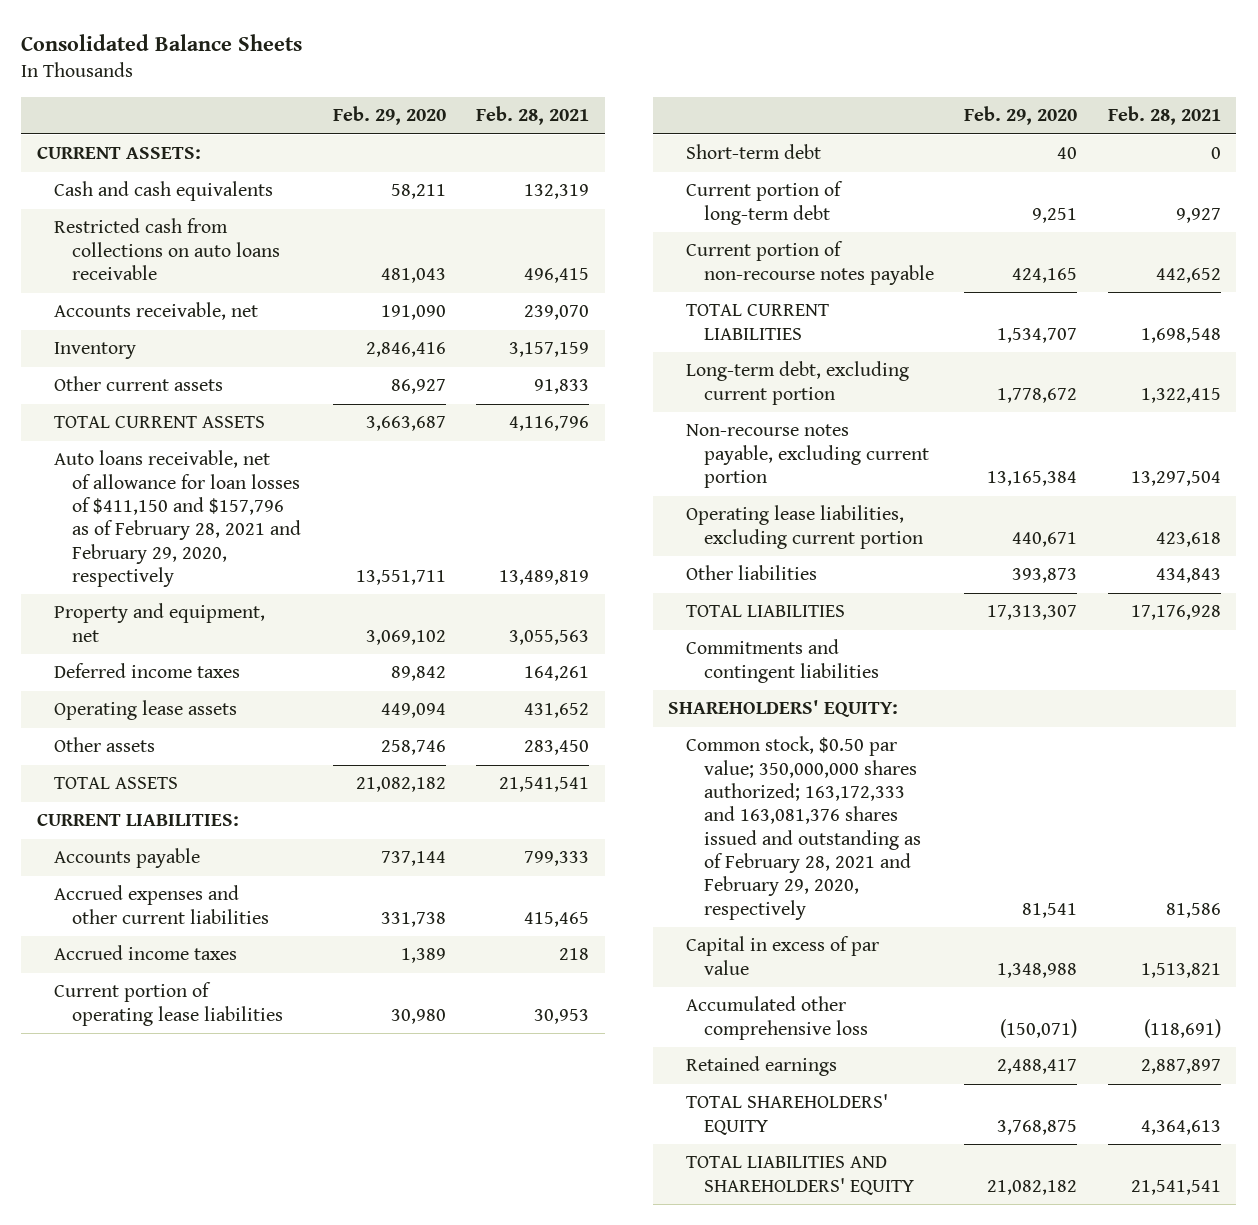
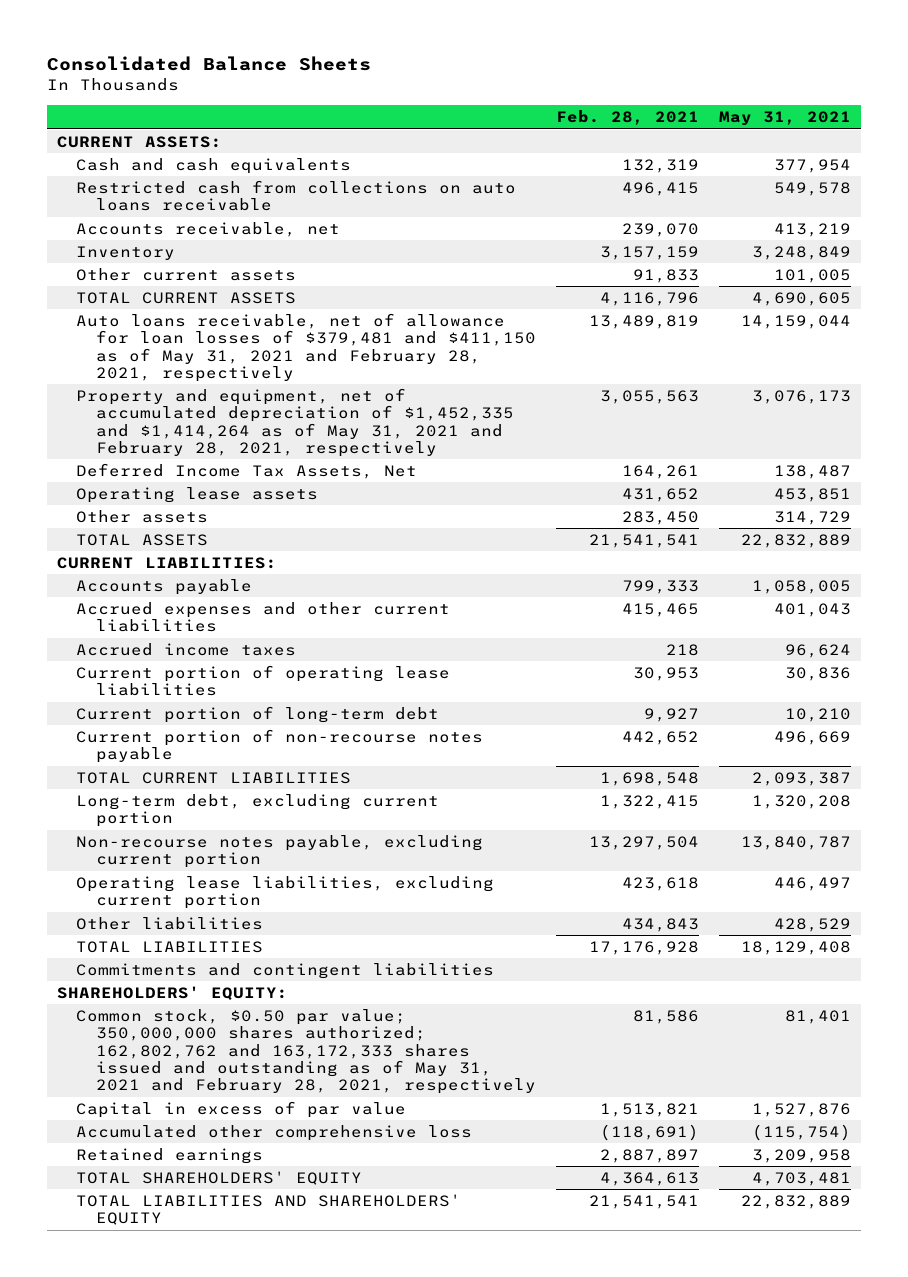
[332,106,446,126] Feb. 29, 2020 -> none
none -> [719,111,852,127] May 31, 2021
[54,450,301,587] Auto loans receivable, net of allowance for loan losses of $411,150 and $157,796 as of February 28, 2021 and February 29, 2020, respectively -> [76,312,536,383] Auto loans receivable, net of allowance for loan losses of $379,481 and $411,150 as of May 31, 2021 and February 28, 2021, respectively
[54,603,266,642] Property and equipment, net -> [76,387,514,458] Property and equipment, net of accumulated depreciation of $1,452,335 and $1,414,264 as of May 31, 2021 and February 28, 2021, respectively
[54,663,241,679] Deferred income taxes -> [76,462,418,479] Deferred Income Tax Assets, Net
[685,144,821,160] Short-term debt -> none
[685,736,921,920] Common stock, $0.50 par value; 350,000,000 shares authorized; 163,172,333 and 163,081,376 shares issued and outstanding as of February 28, 2021 and February 29, 2020, respectively -> [76,1008,536,1095] Common stock, $0.50 par value; 350,000,000 shares authorized; 162,802,762 and 163,172,333 shares issued and outstanding as of May 31, 2021 and February 28, 2021, respectively

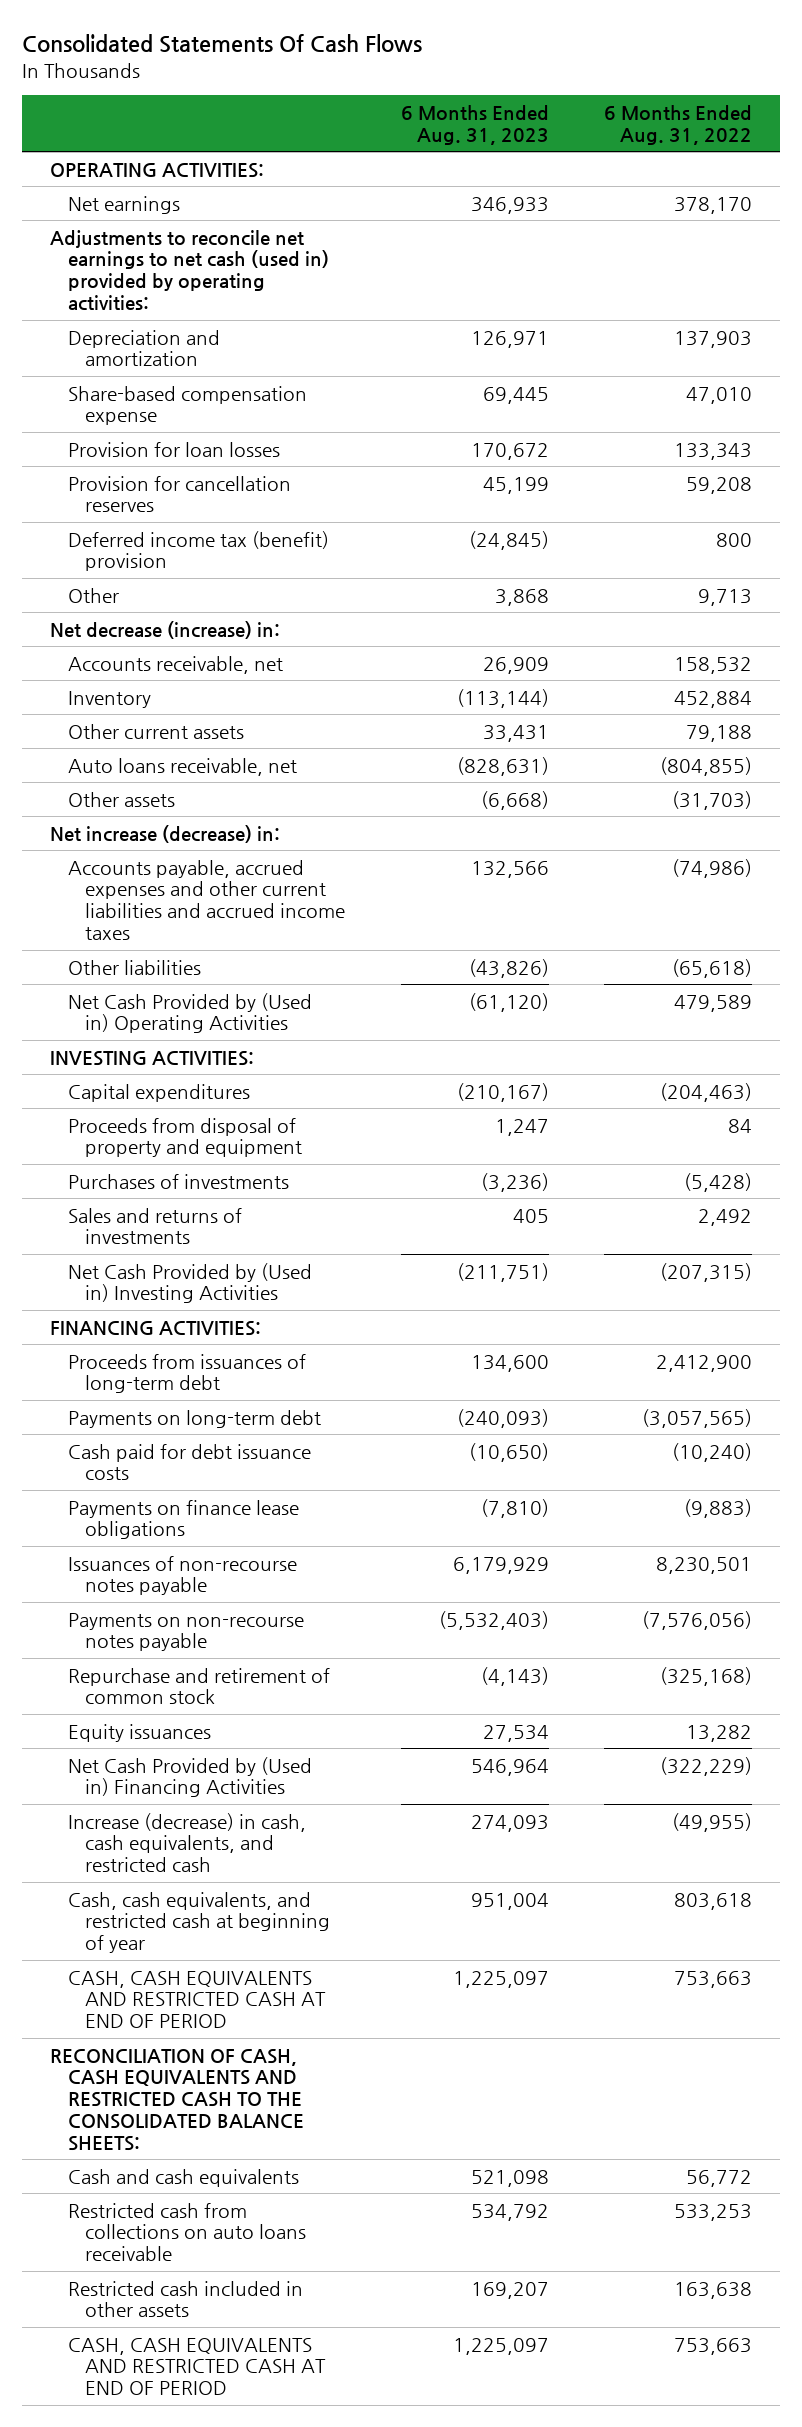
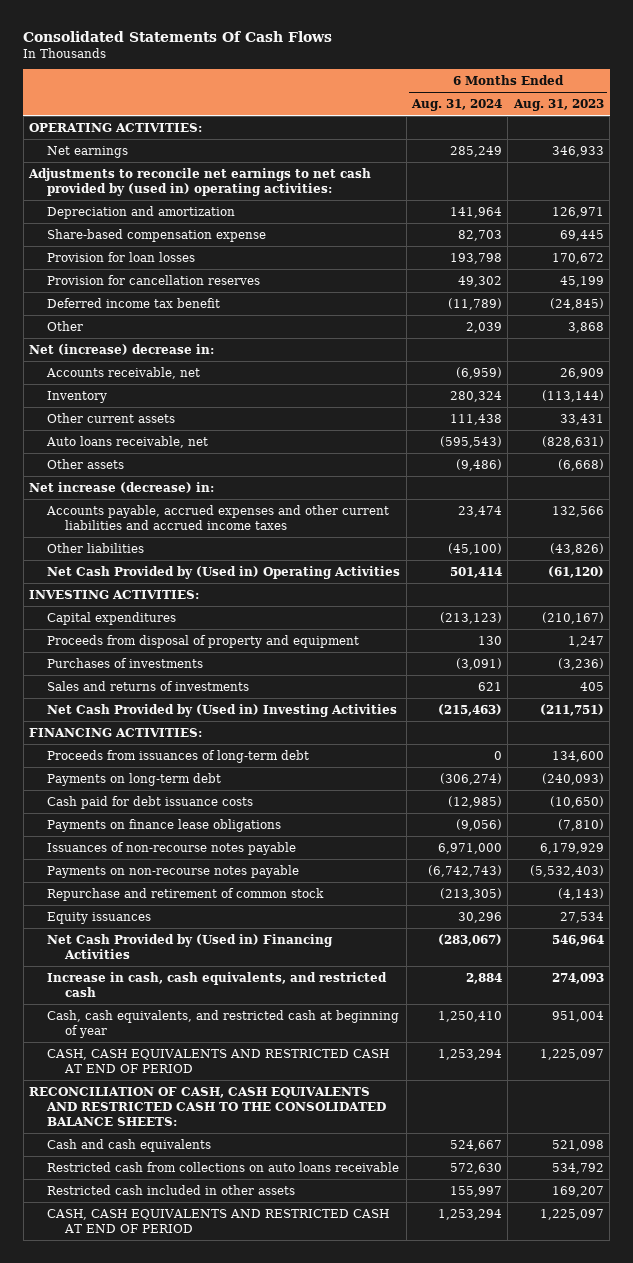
[604,105,753,145] 6 Months Ended Aug. 31, 2022 -> none
none -> [410,98,502,111] Aug. 31, 2024
[49,229,329,312] Adjustments to reconcile net earnings to net cash (used in) provided by operating activities: -> [28,167,372,196] Adjustments to reconcile net earnings to net cash provided by (used in) operating activities:
[67,530,329,572] Deferred income tax (benefit) provision -> [47,297,221,308] Deferred income tax benefit
[49,620,280,639] Net decrease (increase) in: -> [29,343,215,355] Net (increase) decrease in:
[67,1812,306,1873] Increase (decrease) in cash, cash equivalents, and restricted cash -> [47,971,388,997] Increase in cash, cash equivalents, and restricted cash

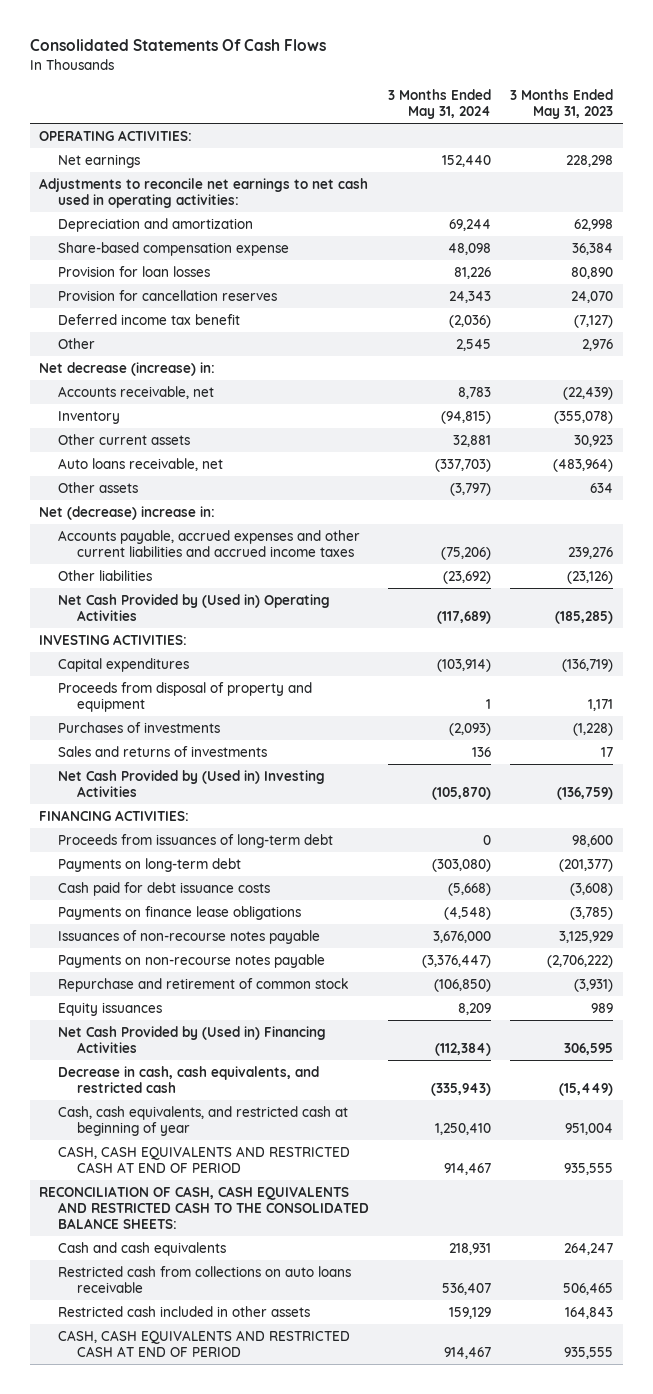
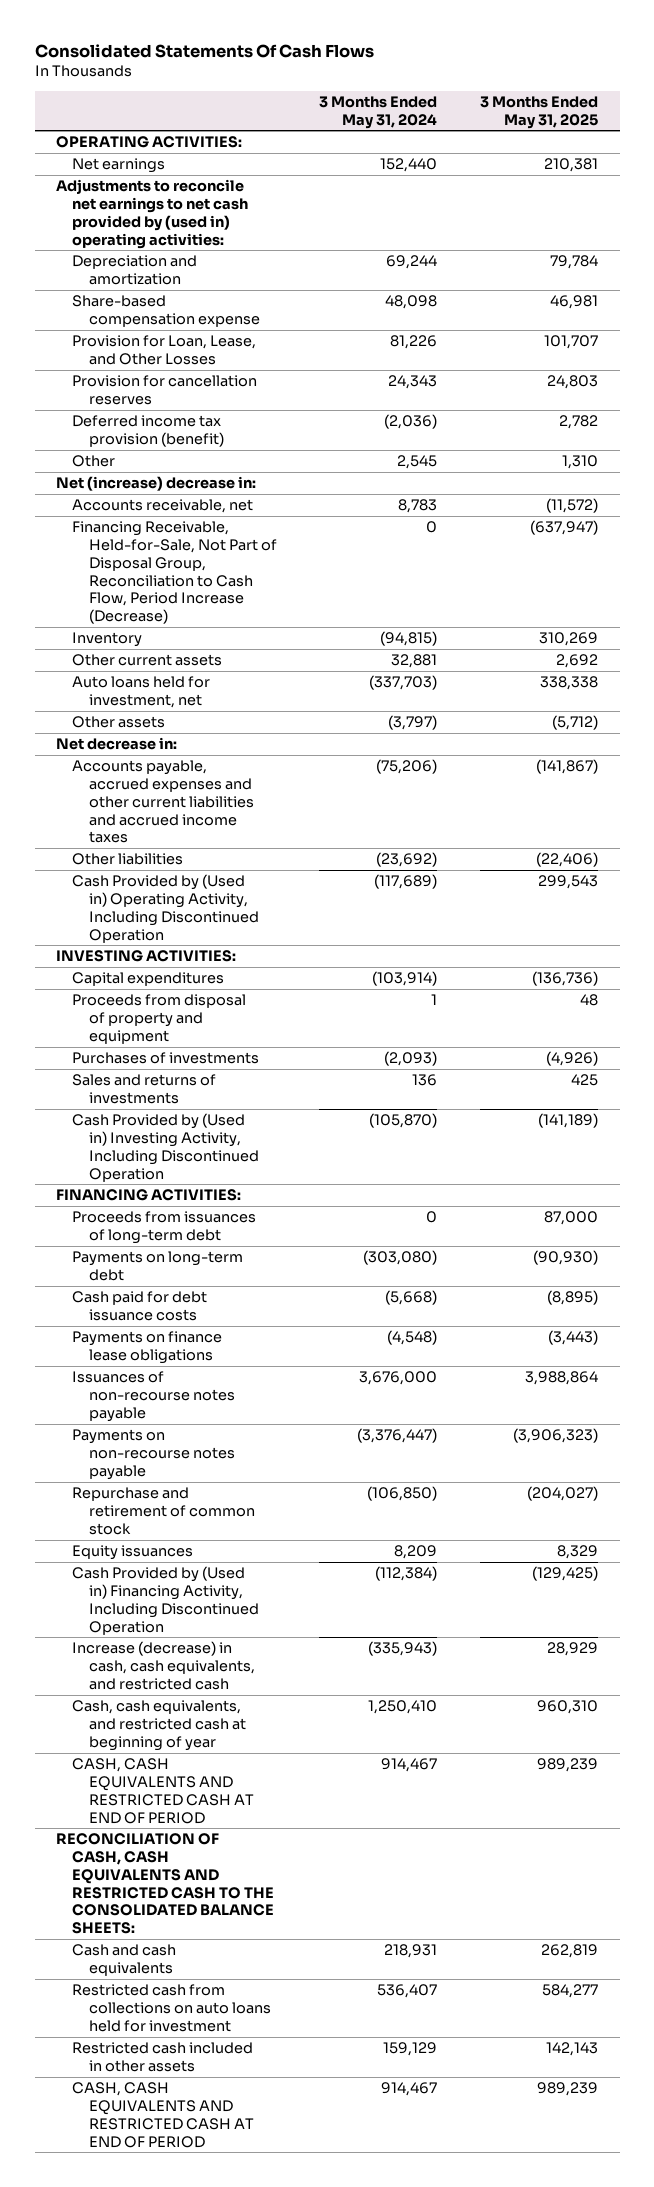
[510,89,614,120] 3 Months Ended May 31, 2023 -> none
none -> [480,95,599,129] 3 Months Ended May 31, 2025
[39,177,369,208] Adjustments to reconcile net earnings to net cash used in operating activities: -> [55,179,249,249] Adjustments to reconcile net earnings to net cash provided by (used in) operating activities:
[58,265,211,277] Provision for loan losses -> [72,335,257,366] Provision for Loan, Lease, and Other Losses
[58,313,241,325] Deferred income tax benefit -> [72,415,224,448] Deferred income tax provision (benefit)
[39,361,216,376] Net decrease (increase) in: -> [55,476,256,492] Net (increase) decrease in:
none -> [72,521,277,625] Financing Receivable, Held-for-Sale, Not Part of Disposal Group, Reconciliation to Cash Flow, Period Increase (Decrease)
[58,457,224,471] Auto loans receivable, net -> [72,676,211,709] Auto loans held for investment, net
[39,505,216,520] Net (decrease) increase in: -> [55,737,177,751] Net decrease in:
[58,593,331,621] Net Cash Provided by (Used in) Operating Activities -> [72,874,259,943] Cash Provided by (Used in) Operating Activity, Including Discontinued Operation
[58,769,326,797] Net Cash Provided by (Used in) Investing Activities -> [72,1113,259,1182] Cash Provided by (Used in) Investing Activity, Including Discontinued Operation
[58,1025,327,1053] Net Cash Provided by (Used in) Financing Activities -> [72,1566,259,1635] Cash Provided by (Used in) Financing Activity, Including Discontinued Operation
[58,1065,320,1093] Decrease in cash, cash equivalents, and restricted cash -> [72,1641,255,1690] Increase (decrease) in cash, cash equivalents, and restricted cash
[58,1265,352,1293] Restricted cash from collections on auto loans receivable -> [72,1984,271,2032] Restricted cash from collections on auto loans held for investment

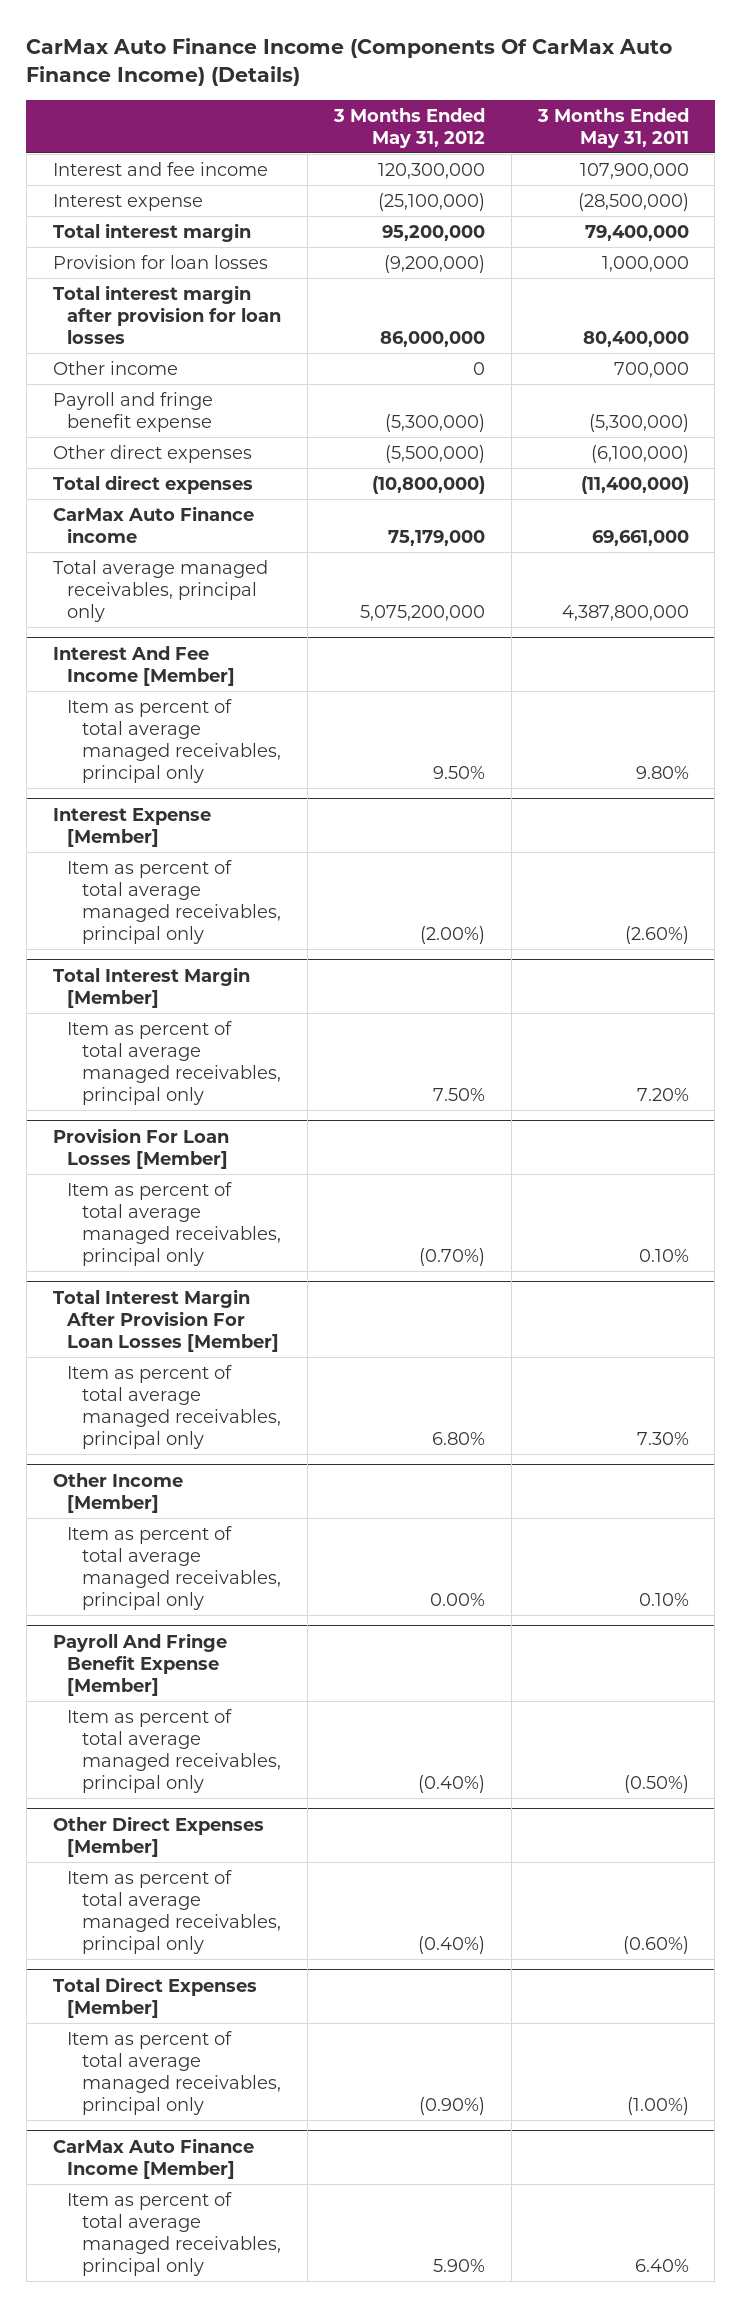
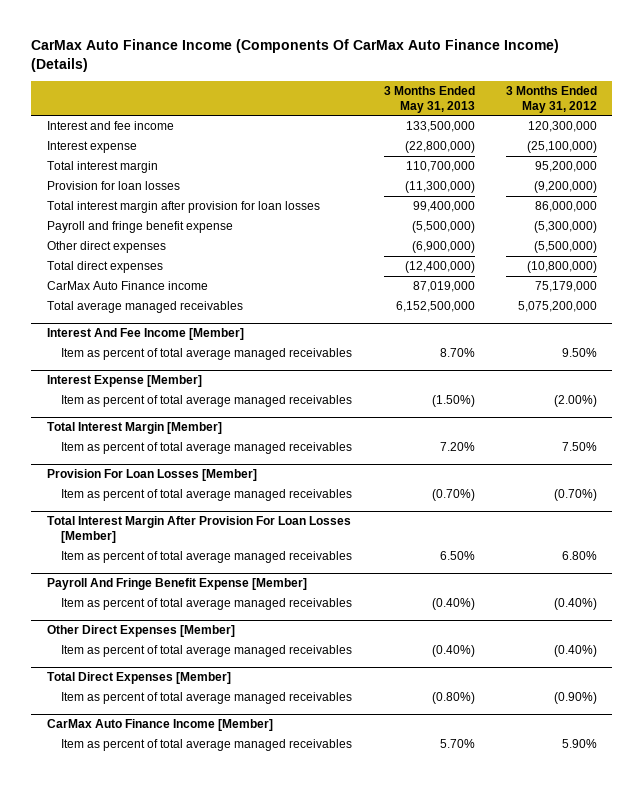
[536,107,689,148] 3 Months Ended May 31, 2011 -> none
none -> [383,85,475,113] 3 Months Ended May 31, 2013
[52,360,178,375] Other income -> none
[52,559,268,622] Total average managed receivables, principal only -> [46,300,243,313] Total average managed receivables
[67,698,281,783] Item as percent of total average managed receivables, principal only -> [61,347,353,360] Item as percent of total average managed receivables
[67,859,281,944] Item as percent of total average managed receivables, principal only -> [61,394,353,407] Item as percent of total average managed receivables
[67,1020,281,1105] Item as percent of total average managed receivables, principal only -> [61,441,353,454] Item as percent of total average managed receivables
[67,1181,281,1266] Item as percent of total average managed receivables, principal only -> [61,488,353,501] Item as percent of total average managed receivables
[52,1472,183,1513] Other Income [Member] -> none
[67,1525,281,1610] Item as percent of total average managed receivables, principal only -> none
[67,1364,281,1449] Item as percent of total average managed receivables, principal only -> [61,550,353,563] Item as percent of total average managed receivables
[67,1708,281,1793] Item as percent of total average managed receivables, principal only -> [61,597,353,610] Item as percent of total average managed receivables
[67,1869,281,1954] Item as percent of total average managed receivables, principal only -> [61,644,353,657] Item as percent of total average managed receivables
[67,2030,281,2115] Item as percent of total average managed receivables, principal only -> [61,691,353,704] Item as percent of total average managed receivables
[67,2191,281,2276] Item as percent of total average managed receivables, principal only -> [61,738,353,751] Item as percent of total average managed receivables

